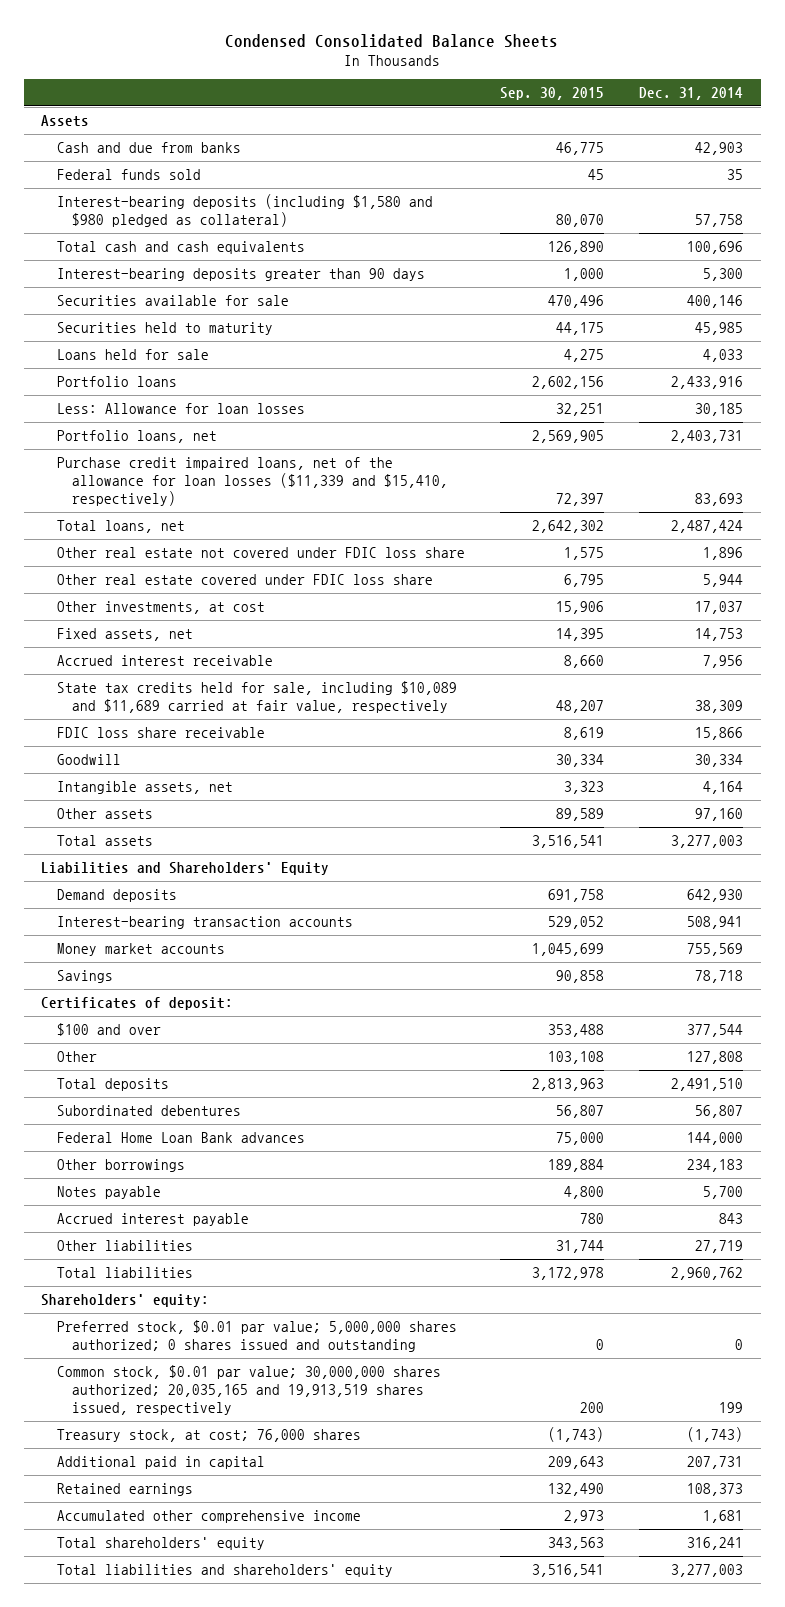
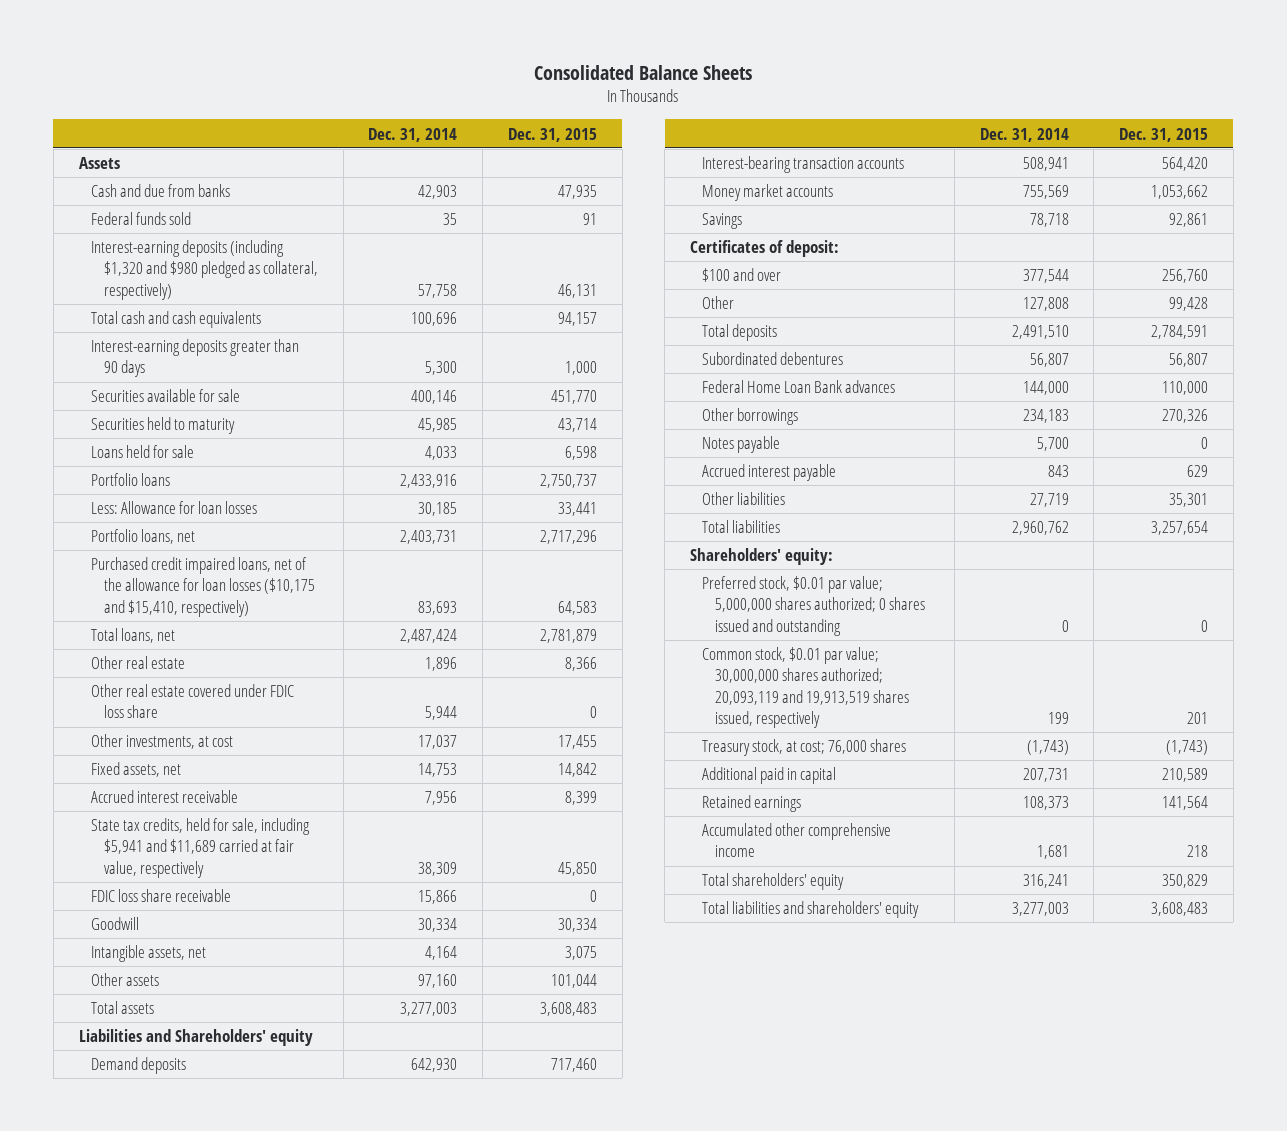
[225,33,559,48] Condensed Consolidated Balance Sheets -> [534,64,753,80] Consolidated Balance Sheets
[499,87,604,101] Sep. 30, 2015 -> none
none -> [507,127,597,142] Dec. 31, 2015
[56,193,433,227] Interest-bearing deposits (including $1,580 and $980 pledged as collateral) -> [91,240,318,300] Interest-earning deposits (including $1,320 and $980 pledged as collateral, respectively)
[56,267,425,281] Interest-bearing deposits greater than 90 days -> [91,339,300,378] Interest-earning deposits greater than 90 days
[56,456,449,506] Purchase credit impaired loans, net of the allowance for loan losses ($11,339 and $15,410, respectively) -> [91,557,315,617] Purchased credit impaired loans, net of the allowance for loan losses ($10,175 and $15,410, respectively)
[56,546,465,558] Other real estate not covered under FDIC loss share -> [91,656,186,670] Other real estate
[56,680,457,713] State tax credits held for sale, including $10,089 and $11,689 carried at fair value, respectively -> [91,818,311,878] State tax credits, held for sale, including $5,941 and $11,689 carried at fair value, respectively
[41,861,330,875] Liabilities and Shareholders' Equity -> [78,1029,313,1047] Liabilities and Shareholders' equity
[56,1364,441,1415] Common stock, $0.01 par value; 30,000,000 shares authorized; 20,035,165 and 19,913,519 shares issued, respectively -> [702,647,910,728] Common stock, $0.01 par value; 30,000,000 shares authorized; 20,093,119 and 19,913,519 shares issued, respectively

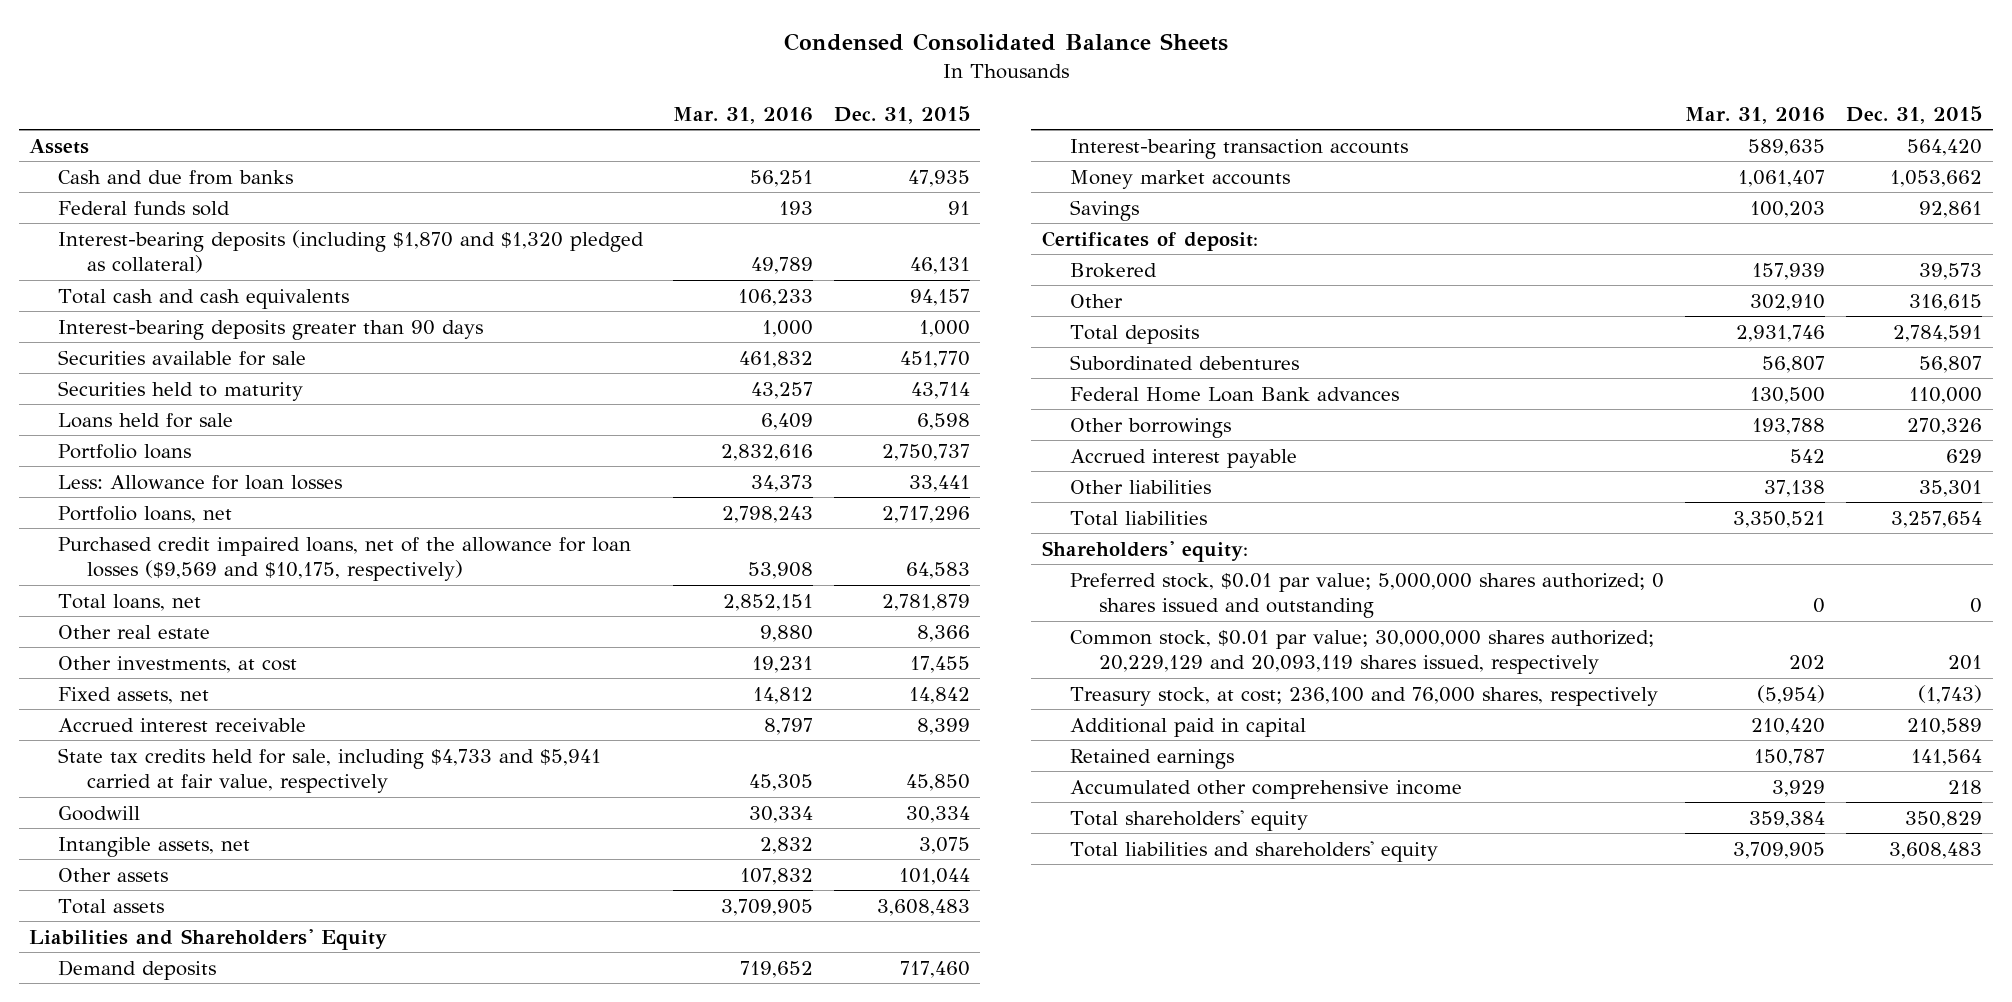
[534,64,753,80] Consolidated Balance Sheets -> [783,33,1228,52] Condensed Consolidated Balance Sheets
[368,127,458,142] Dec. 31, 2014 -> none
none -> [673,106,814,124] Mar. 31, 2016
[91,240,318,300] Interest-earning deposits (including $1,320 and $980 pledged as collateral, respectively) -> [58,229,645,274] Interest-bearing deposits (including $1,870 and $1,320 pledged as collateral)
[91,339,300,378] Interest-earning deposits greater than 90 days -> [58,319,484,340] Interest-bearing deposits greater than 90 days
[91,557,315,617] Purchased credit impaired loans, net of the allowance for loan losses ($10,175 and $15,410, respectively) -> [58,536,632,582] Purchased credit impaired loans, net of the allowance for loan losses ($9,569 and $10,175, respectively)
[91,684,295,719] Other real estate covered under FDIC loss share -> none
[91,889,232,903] FDIC loss share receivable -> none
[91,818,311,878] State tax credits, held for sale, including $5,941 and $11,689 carried at fair value, respectively -> [58,747,602,794] State tax credits held for sale, including $4,733 and $5,941 carried at fair value, respectively
[78,1029,313,1047] Liabilities and Shareholders' equity -> [29,928,388,950] Liabilities and Shareholders' Equity
[702,268,782,283] $100 and over -> none
none -> [1070,262,1158,278] Brokered
[1169,297,1209,312] 99,428 -> [1909,293,1983,311] 316,615
[702,436,781,454] Notes payable -> none
[702,647,910,728] Common stock, $0.01 par value; 30,000,000 shares authorized; 20,093,119 and 19,913,519 shares issued, respectively -> [1070,629,1655,675] Common stock, $0.01 par value; 30,000,000 shares authorized; 20,229,129 and 20,093,119 shares issued, respectively
[702,739,907,757] Treasury stock, at cost; 76,000 shares -> [1070,686,1659,706] Treasury stock, at cost; 236,100 and 76,000 shares, respectively

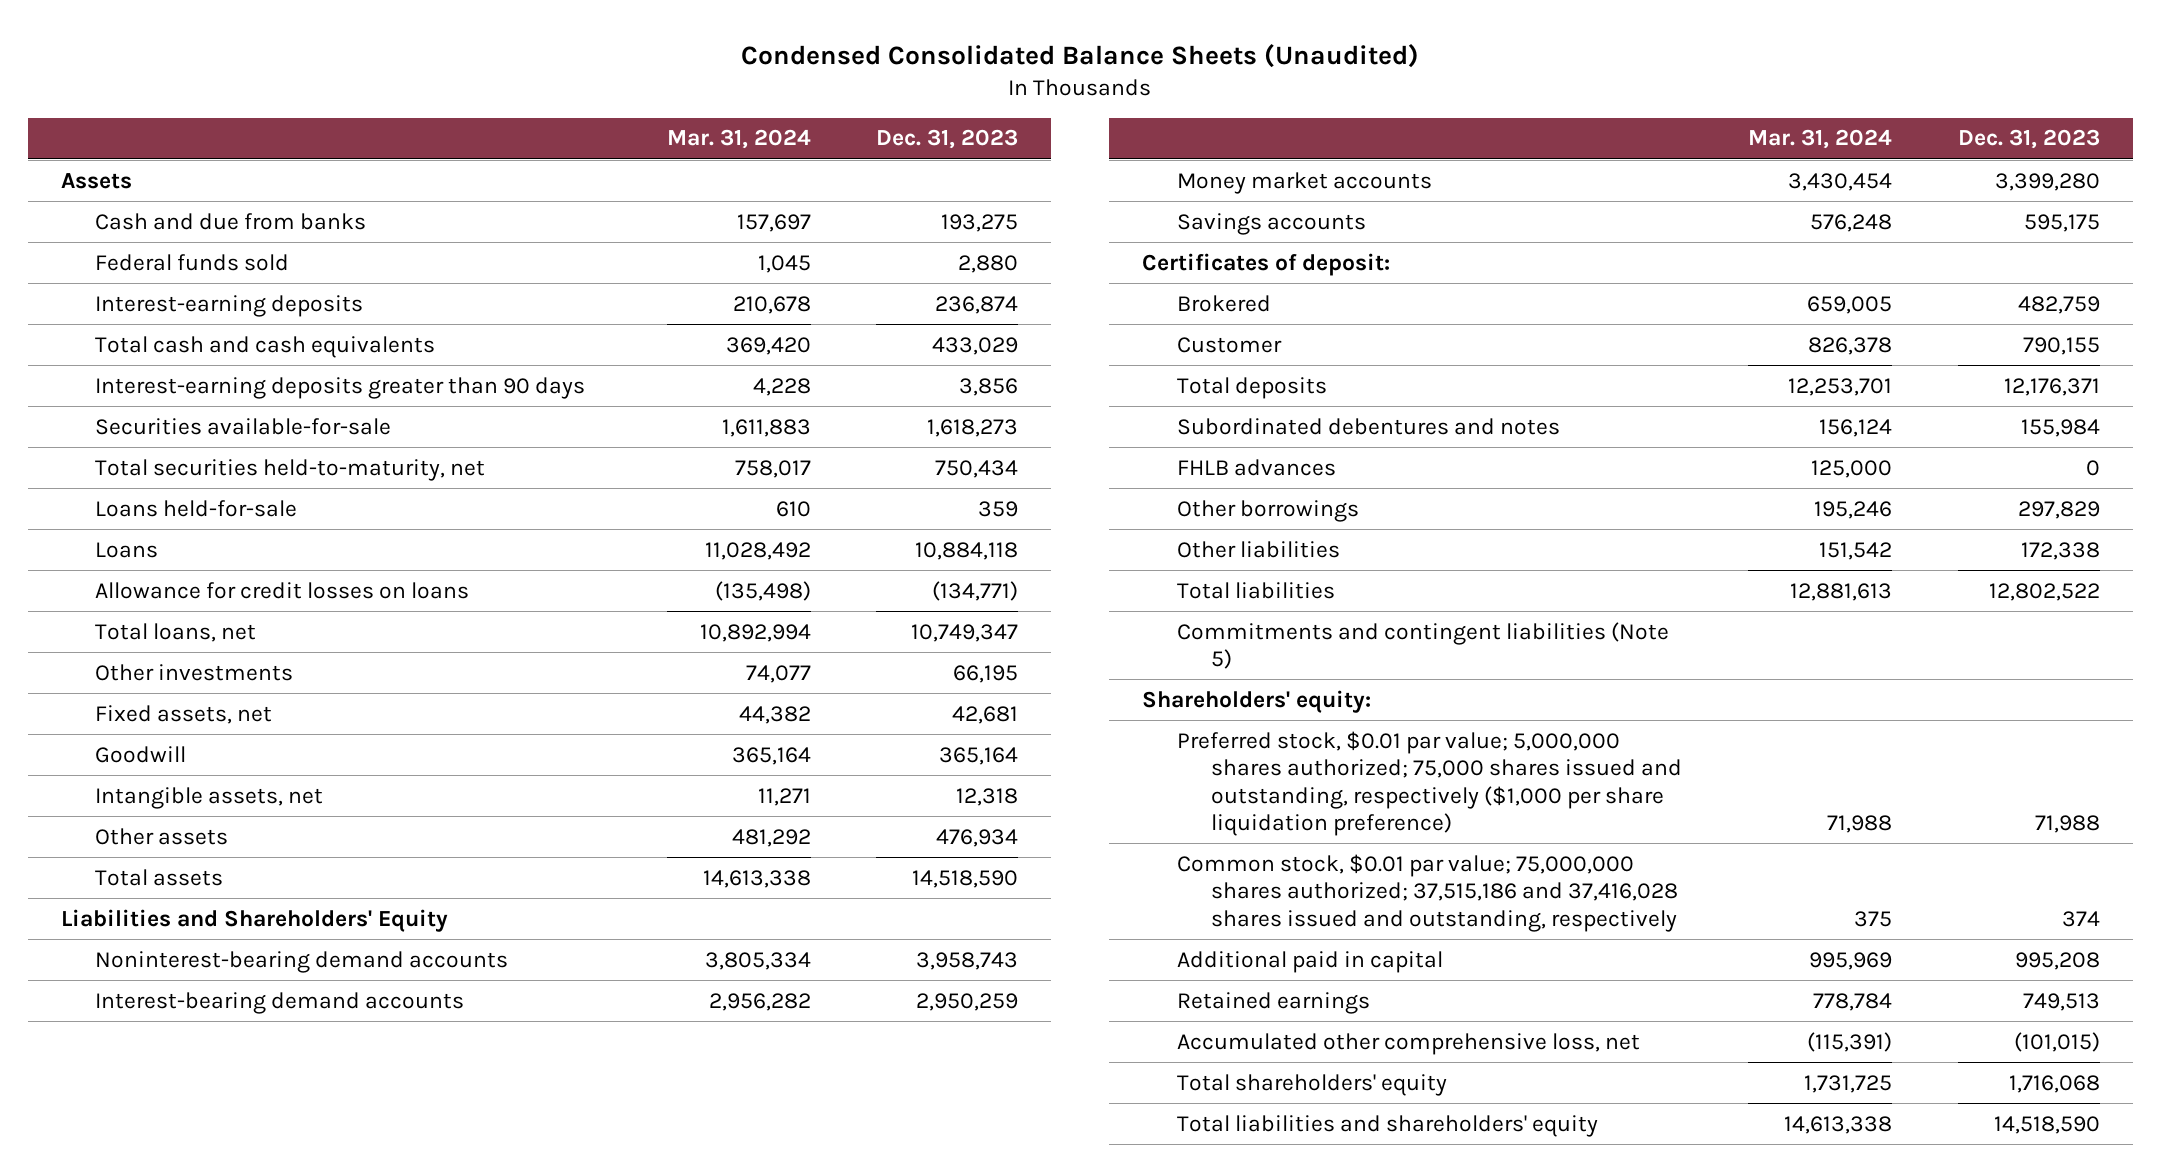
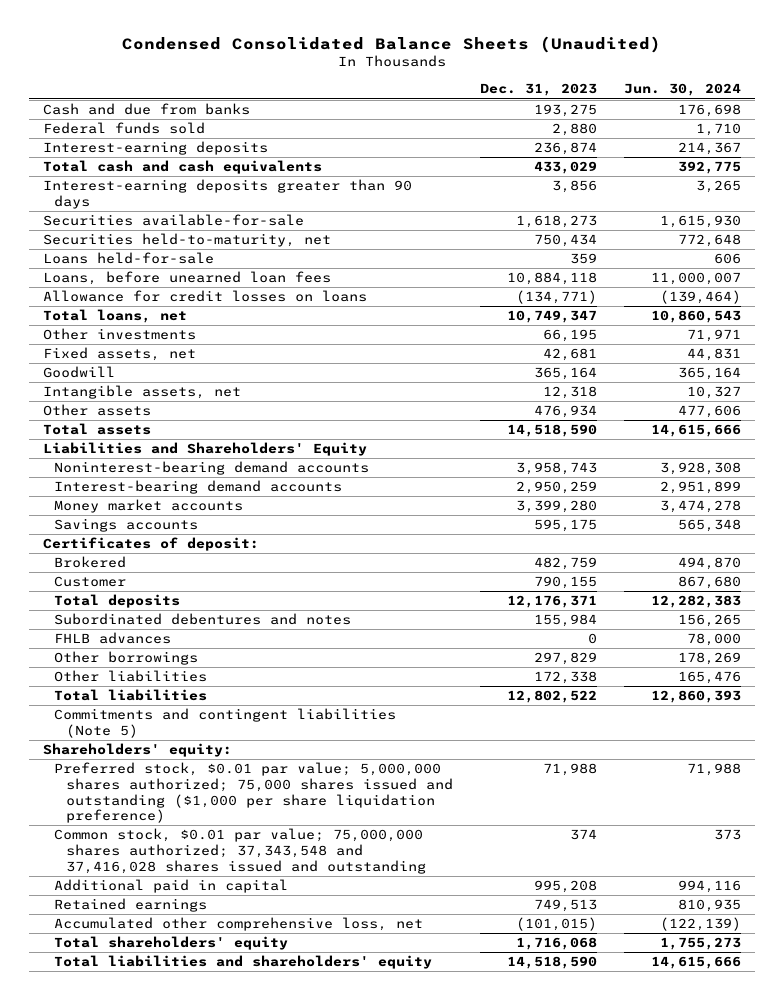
[666,129,811,150] Mar. 31, 2024 -> none
none -> [624,83,742,97] Jun. 30, 2024
[60,172,132,189] Assets -> none
[95,458,486,481] Total securities held-to-maturity, net -> [42,233,331,248] Securities held-to-maturity, net
[95,541,159,558] Loans -> [42,271,331,286] Loans, before unearned loan fees
[1176,730,1683,836] Preferred stock, $0.01 par value; 5,000,000 shares authorized; 75,000 shares issued and outstanding, respectively ($1,000 per share liquidation preference) -> [54,762,453,824] Preferred stock, $0.01 par value; 5,000,000 shares authorized; 75,000 shares issued and outstanding ($1,000 per share liquidation preference)
[1176,853,1679,932] Common stock, $0.01 par value; 75,000,000 shares authorized; 37,515,186 and 37,416,028 shares issued and outstanding, respectively -> [54,828,426,874] Common stock, $0.01 par value; 75,000,000 shares authorized; 37,343,548 and 37,416,028 shares issued and outstanding

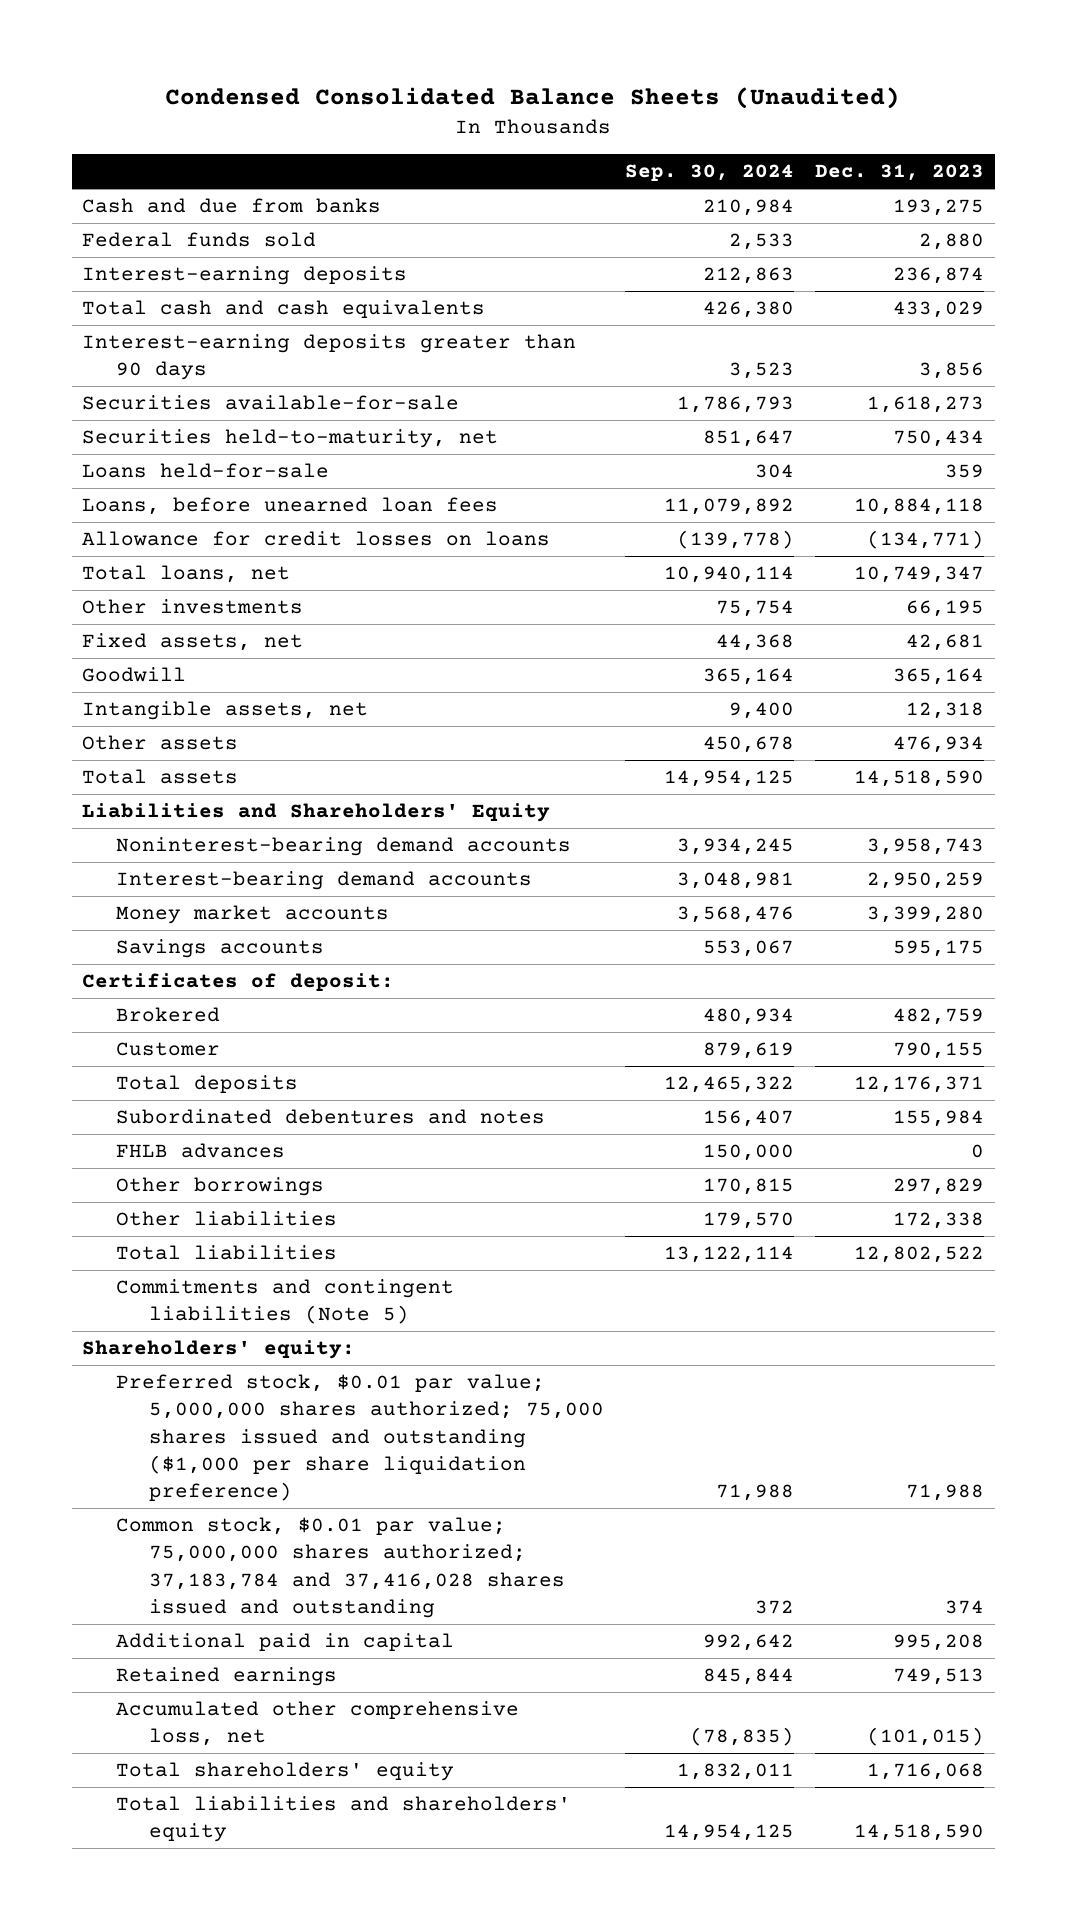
[624,83,742,97] Jun. 30, 2024 -> none
none -> [625,164,795,182] Sep. 30, 2024
[54,828,426,874] Common stock, $0.01 par value; 75,000,000 shares authorized; 37,343,548 and 37,416,028 shares issued and outstanding -> [115,1517,565,1618] Common stock, $0.01 par value; 75,000,000 shares authorized; 37,183,784 and 37,416,028 shares issued and outstanding

